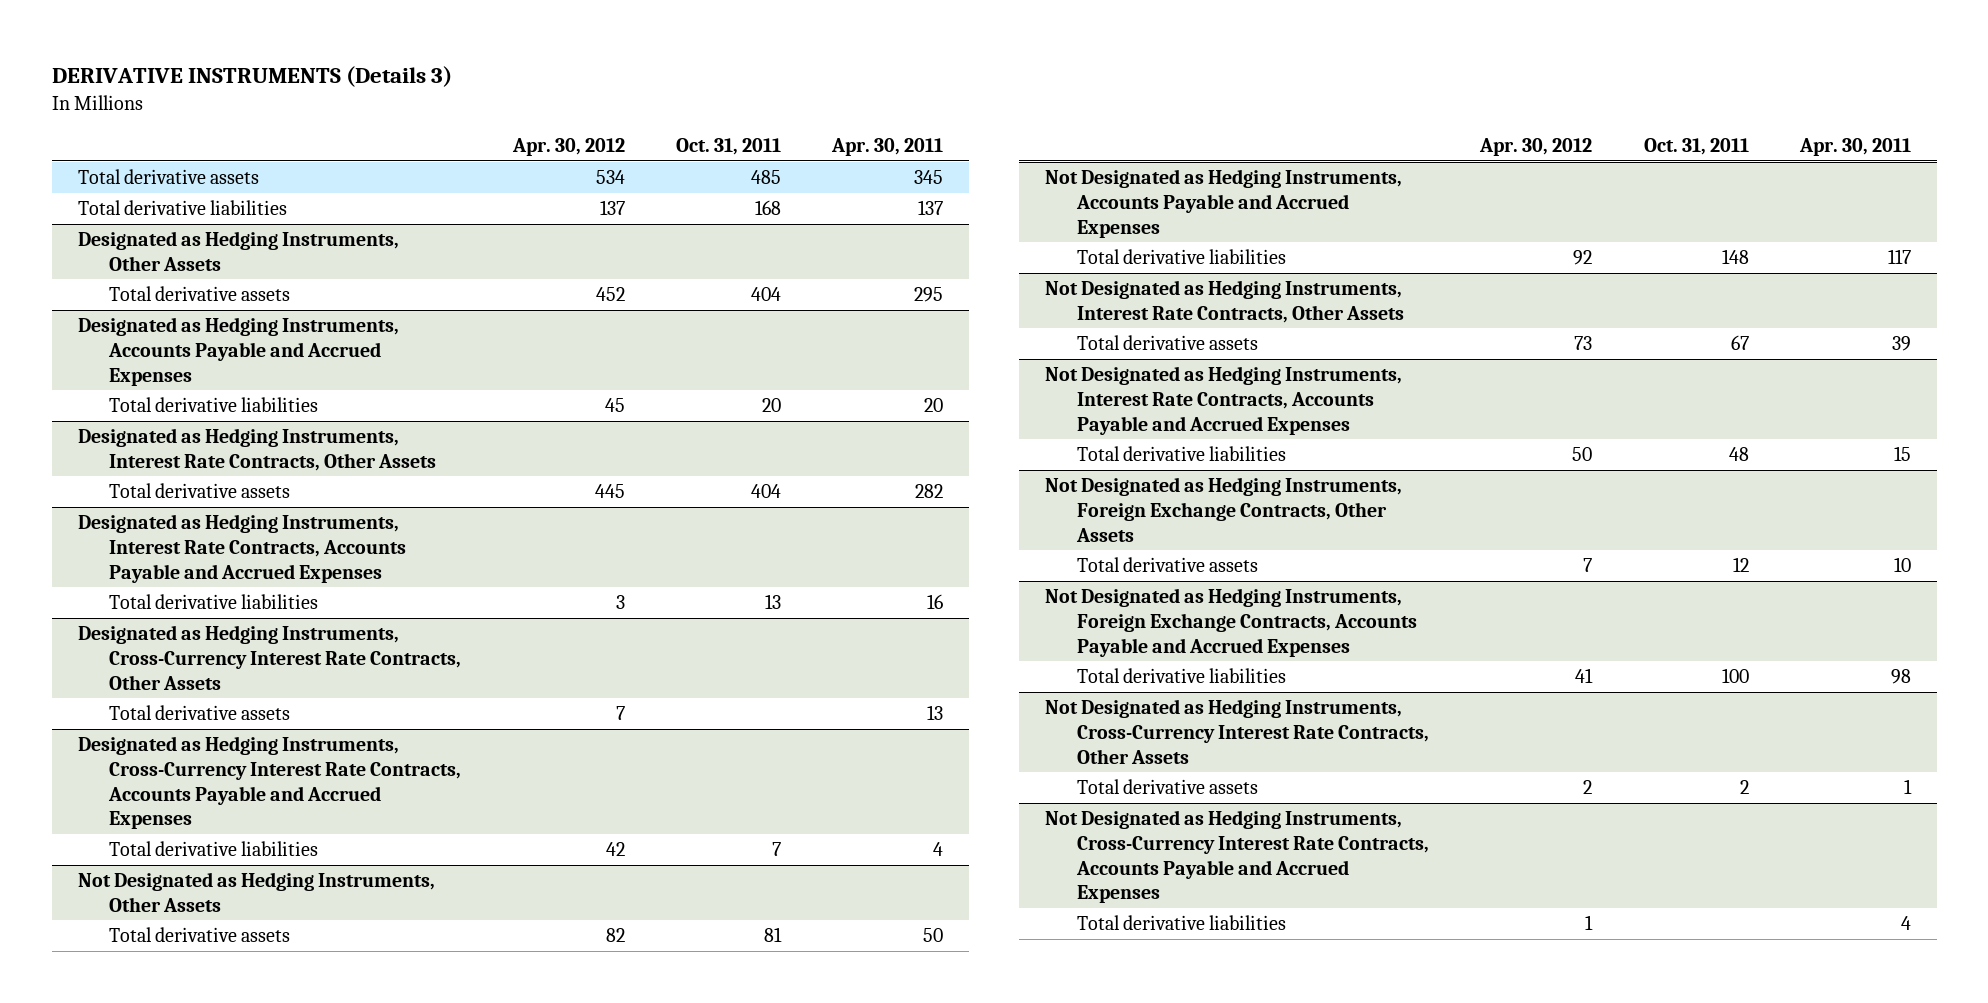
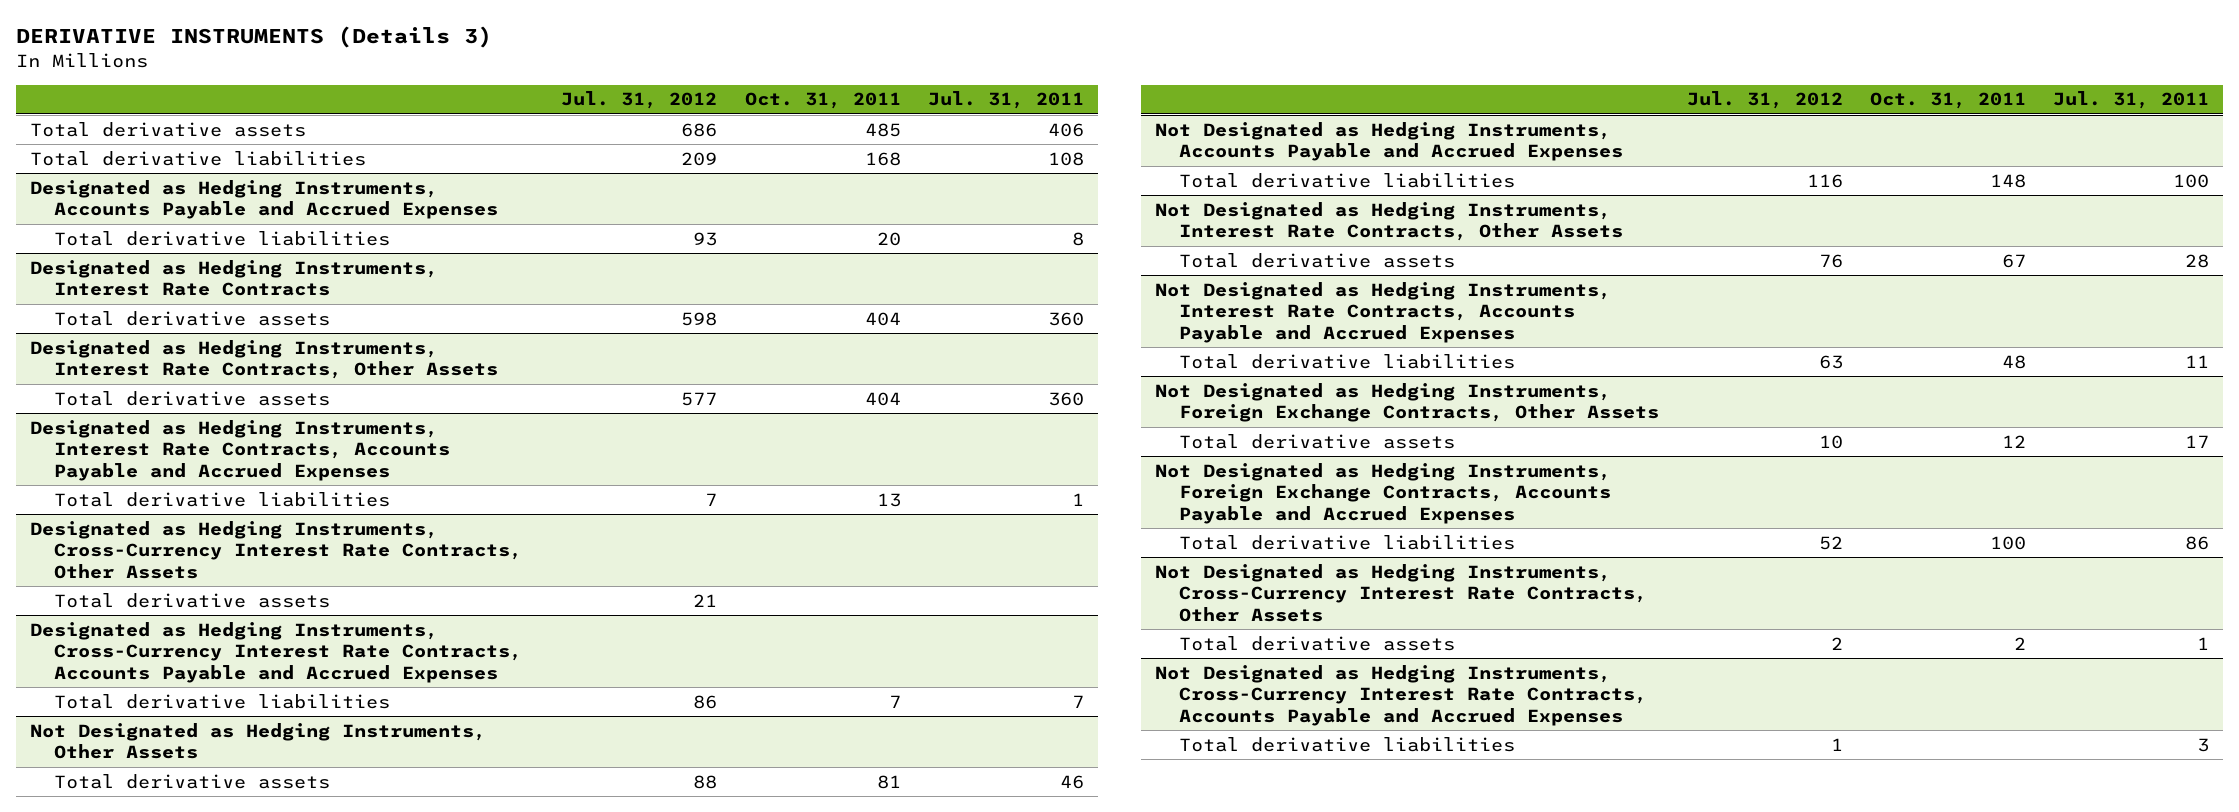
[511,138,625,157] Apr. 30, 2012 -> none
[831,138,944,157] Apr. 30, 2011 -> none
none -> [561,91,718,110] Jul. 31, 2012
none -> [928,91,1085,110] Jul. 31, 2011
[77,231,399,271] Designated as Hedging Instruments, Other Assets -> none
[109,286,291,302] Total derivative assets -> none
none -> [29,259,438,297] Designated as Hedging Instruments, Interest Rate Contracts
none -> [53,310,330,326] Total derivative assets

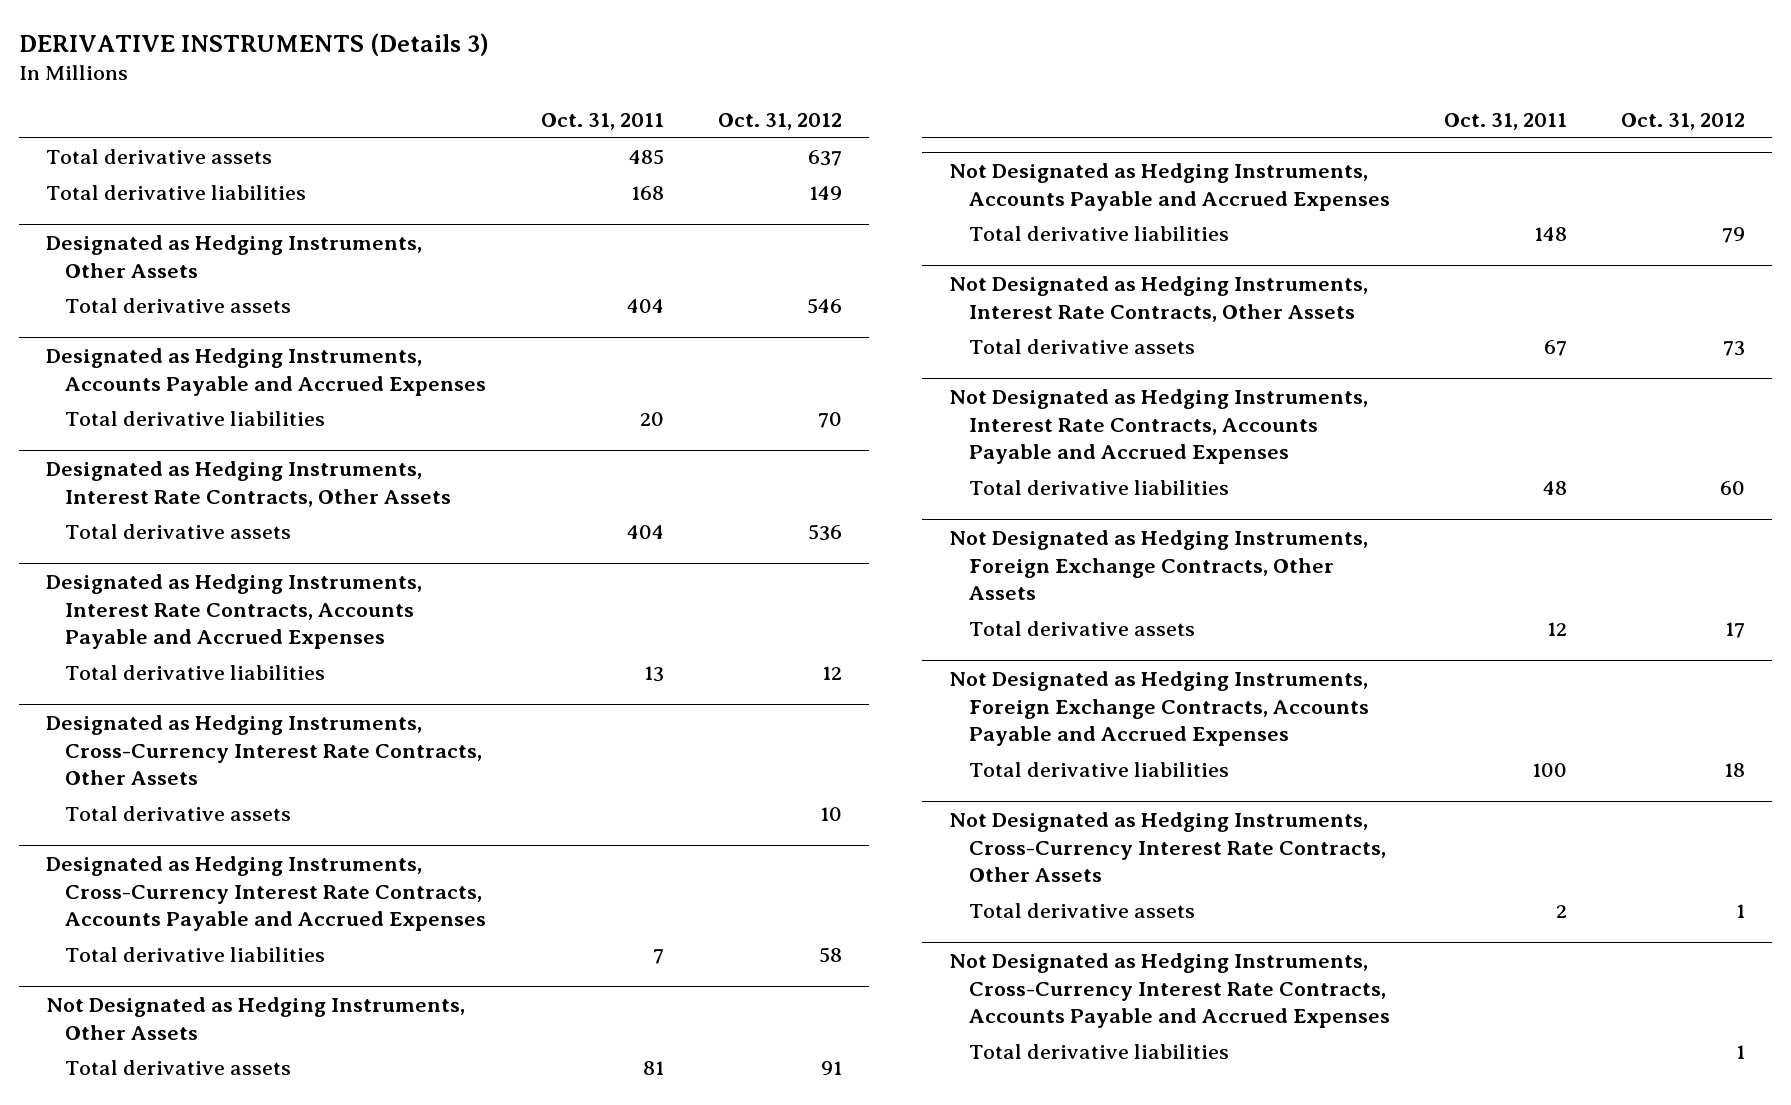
[561,91,718,110] Jul. 31, 2012 -> none
[928,91,1085,110] Jul. 31, 2011 -> none
none -> [717,112,842,130] Oct. 31, 2012
none -> [45,235,422,278] Designated as Hedging Instruments, Other Assets
none -> [65,298,292,314] Total derivative assets
[29,259,438,297] Designated as Hedging Instruments, Interest Rate Contracts -> none
[53,310,330,326] Total derivative assets -> none

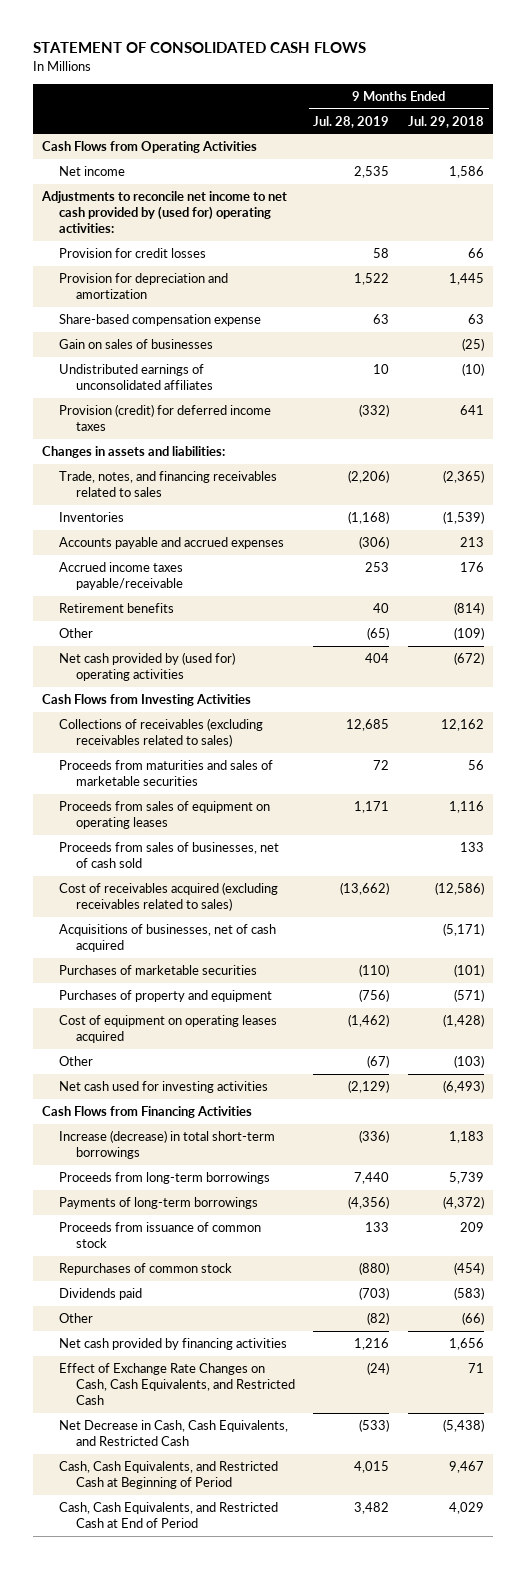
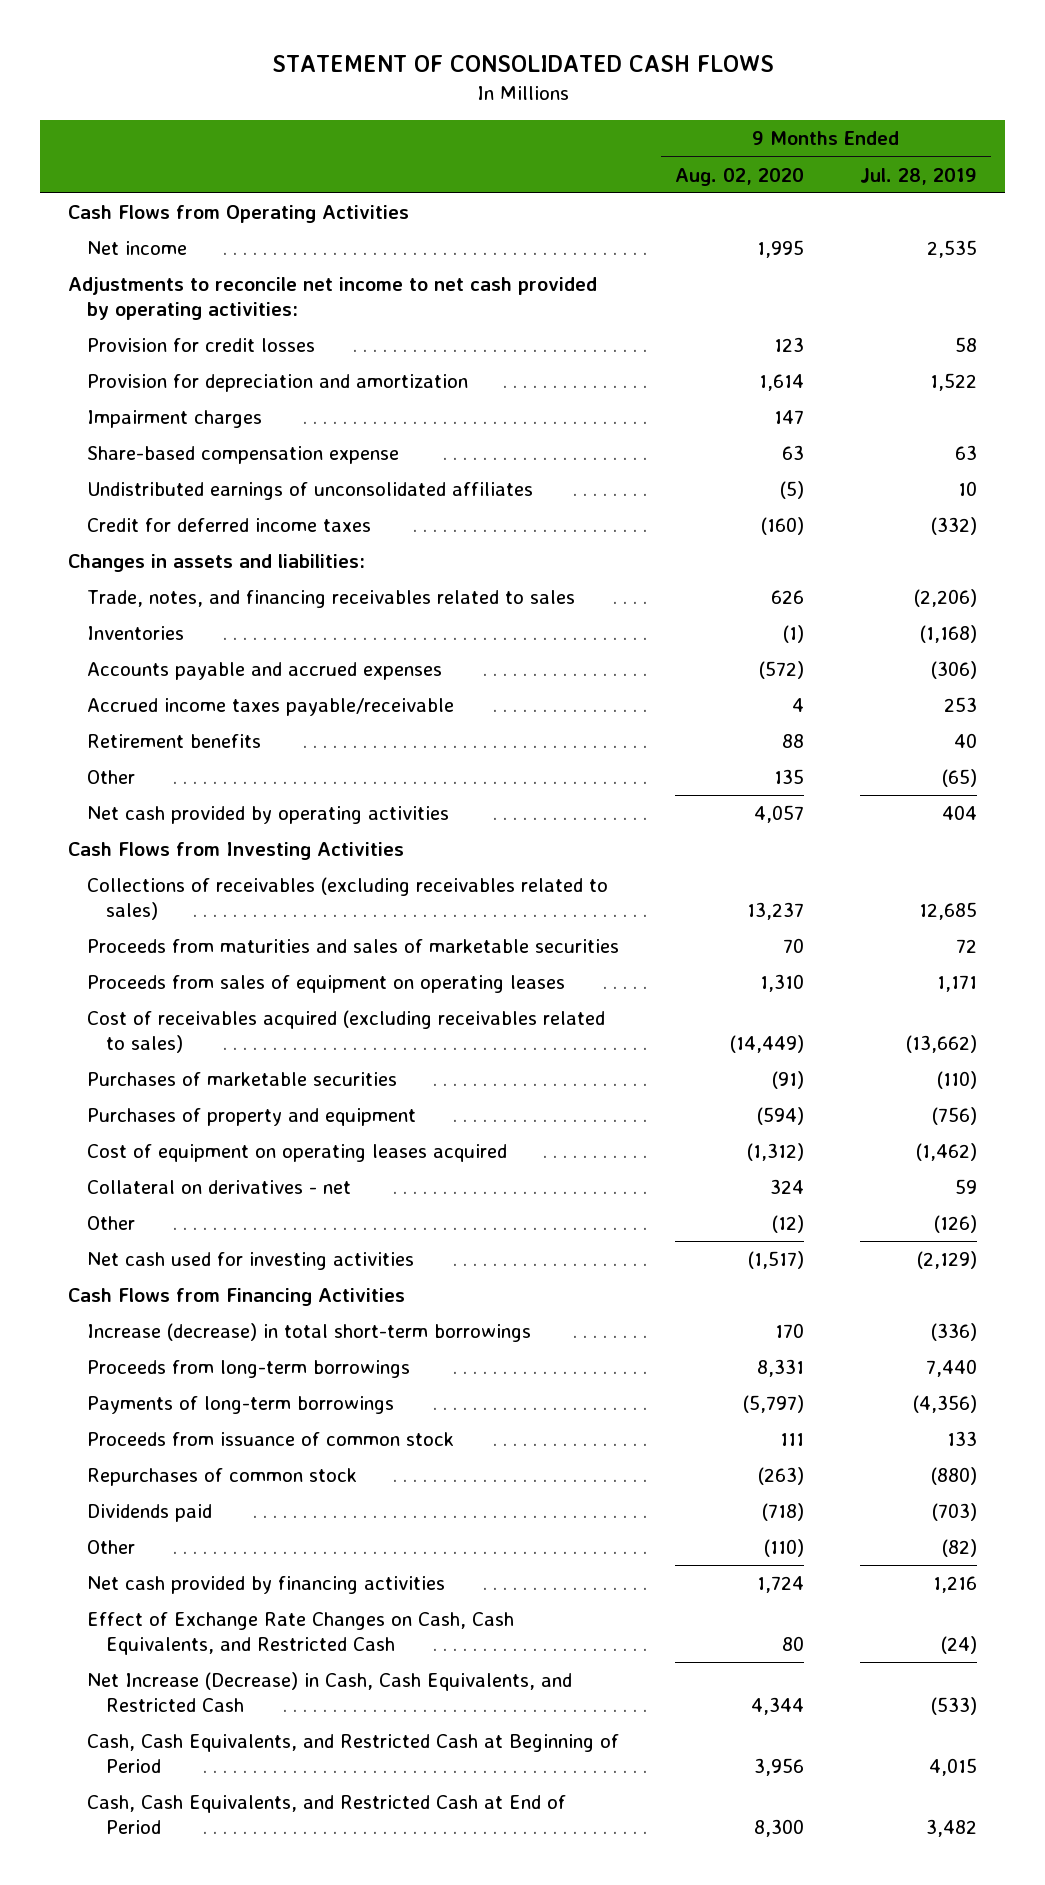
[408,115,485,128] Jul. 29, 2018 -> none
none -> [675,167,805,186] Aug. 02, 2020
[41,191,288,234] Adjustments to reconcile net income to net cash provided by (used for) operating activities: -> [68,277,598,320] Adjustments to reconcile net income to net cash provided by operating activities:
none -> [87,410,263,429] Impairment charges
[58,339,213,350] Gain on sales of businesses -> none
[58,404,271,432] Provision (credit) for deferred income taxes -> [87,518,372,533] Credit for deferred income taxes
[58,652,235,682] Net cash provided by (used for) operating activities -> [87,806,450,825] Net cash provided by operating activities
[58,842,279,869] Proceeds from sales of businesses, net of cash sold -> none
[58,924,276,953] Acquisitions of businesses, net of cash acquired -> none
none -> [87,1180,352,1195] Collateral on derivatives - net
[367,1055,390,1069] (67) -> [934,1215,978,1234] (126)
[58,1420,288,1447] Net Decrease in Cash, Cash Equivalents, and Restricted Cash -> [87,1672,573,1712] Net Increase (Decrease) in Cash, Cash Equivalents, and Restricted Cash

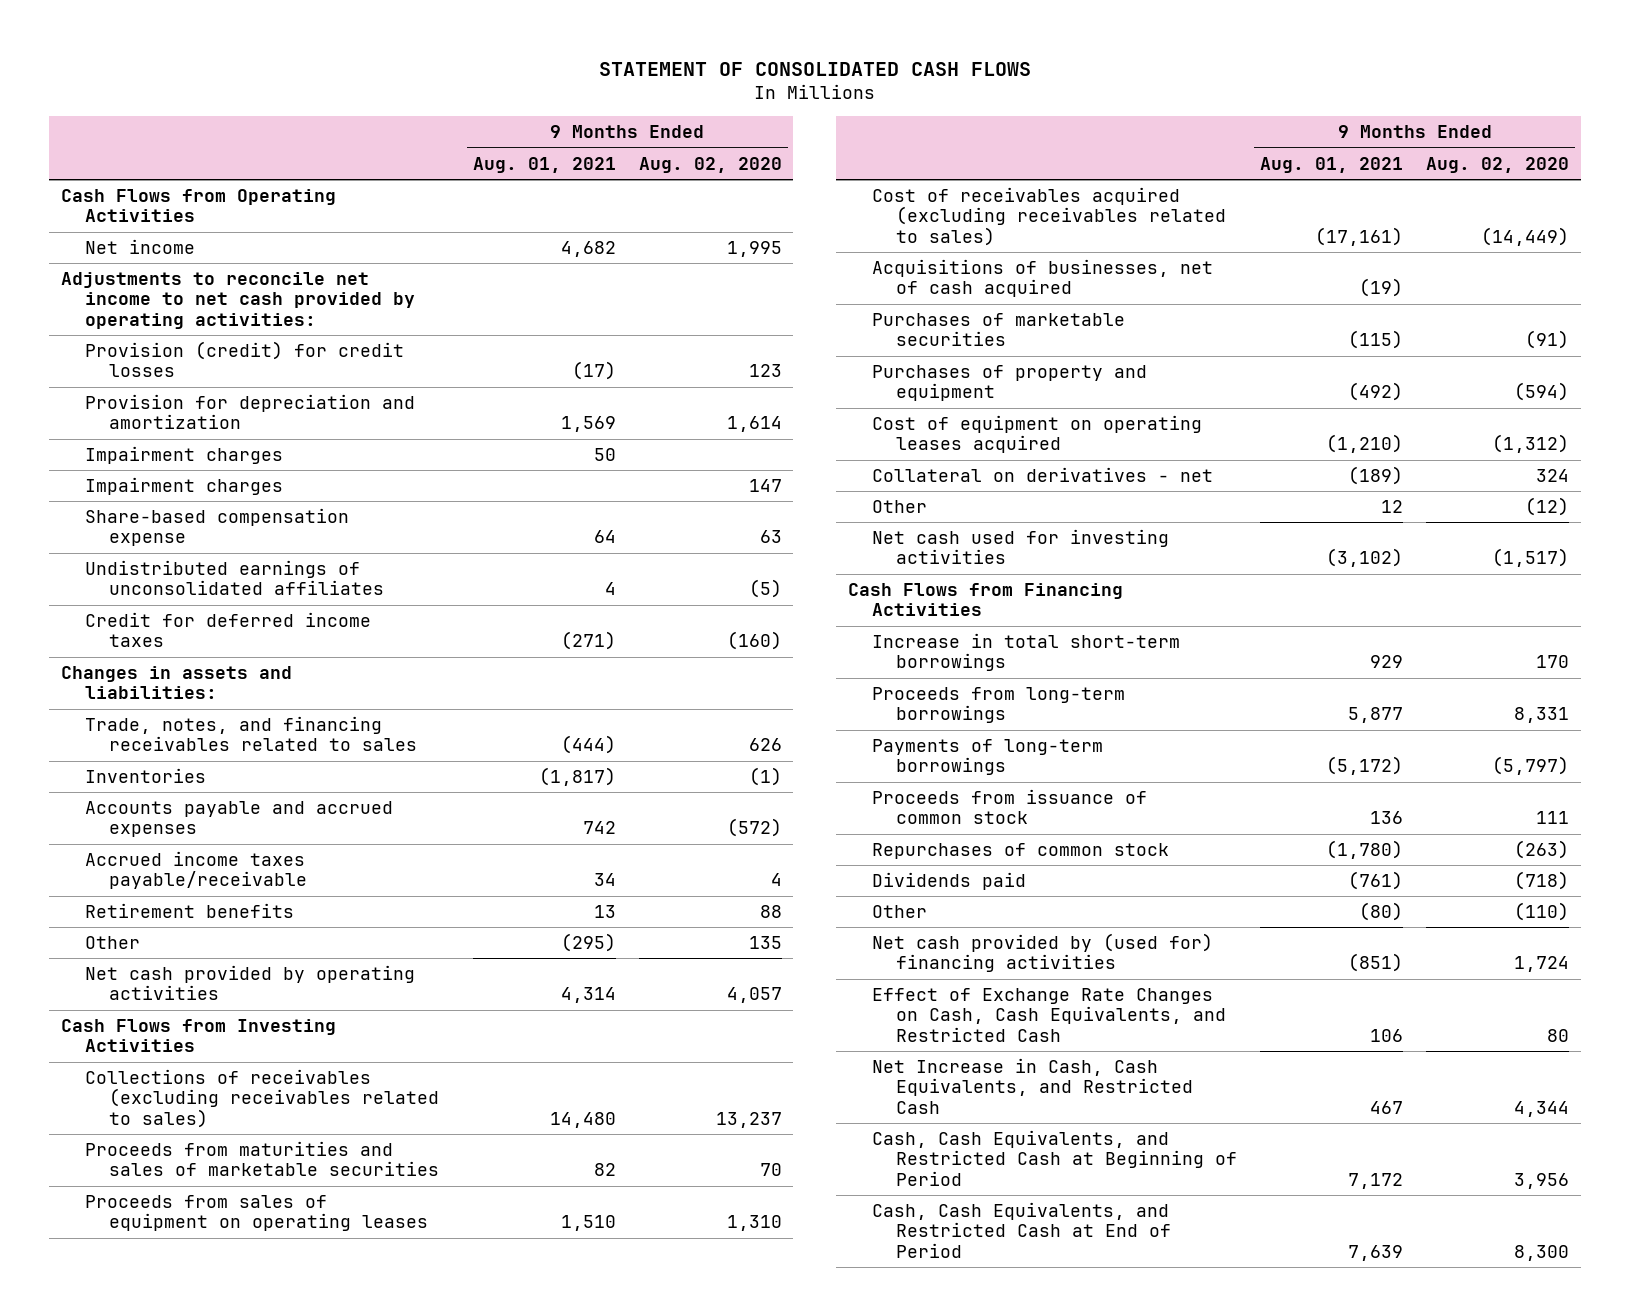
[860,167,978,185] Jul. 28, 2019 -> none
none -> [472,156,616,173] Aug. 01, 2021
[87,338,316,353] Provision for credit losses -> [84,340,404,378] Provision (credit) for credit losses
none -> [84,445,283,464] Impairment charges
none -> [872,258,1214,298] Acquisitions of businesses, net of cash acquired
[87,1323,532,1343] Increase (decrease) in total short-term borrowings -> [872,632,1181,672] Increase in total short-term borrowings
[87,1576,446,1595] Net cash provided by financing activities -> [872,932,1214,973] Net cash provided by (used for) financing activities
[87,1672,573,1712] Net Increase (Decrease) in Cash, Cash Equivalents, and Restricted Cash -> [872,1057,1194,1114] Net Increase in Cash, Cash Equivalents, and Restricted Cash

